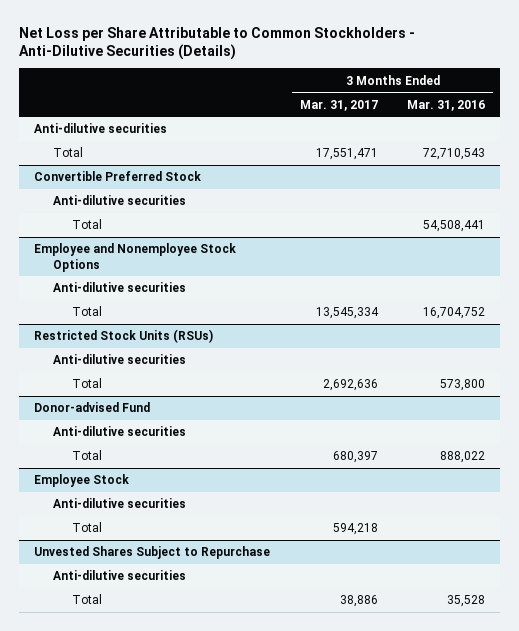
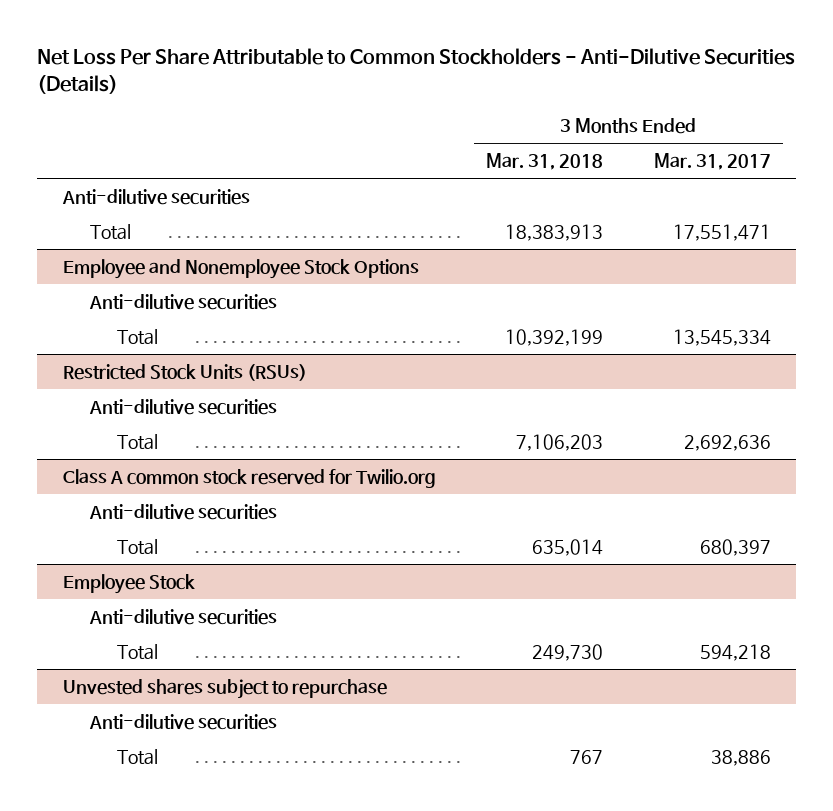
[18,26,415,61] Net Loss per Share Attributable to Common Stockholders - Anti-Dilutive Securities (Details) -> [37,48,796,95] Net Loss Per Share Attributable to Common Stockholders - Anti-Dilutive Securities (Details)
[407,99,486,111] Mar. 31, 2016 -> none
none -> [486,153,604,171] Mar. 31, 2018
[33,171,201,182] Convertible Preferred Stock -> none
[52,195,186,206] Anti-dilutive securities -> none
[72,219,103,230] Total -> none
[33,402,150,413] Donor-advised Fund -> [62,468,436,488] Class A common stock reserved for Twilio.org
[33,546,270,560] Unvested Shares Subject to Repurchase -> [62,678,387,699] Unvested shares subject to repurchase

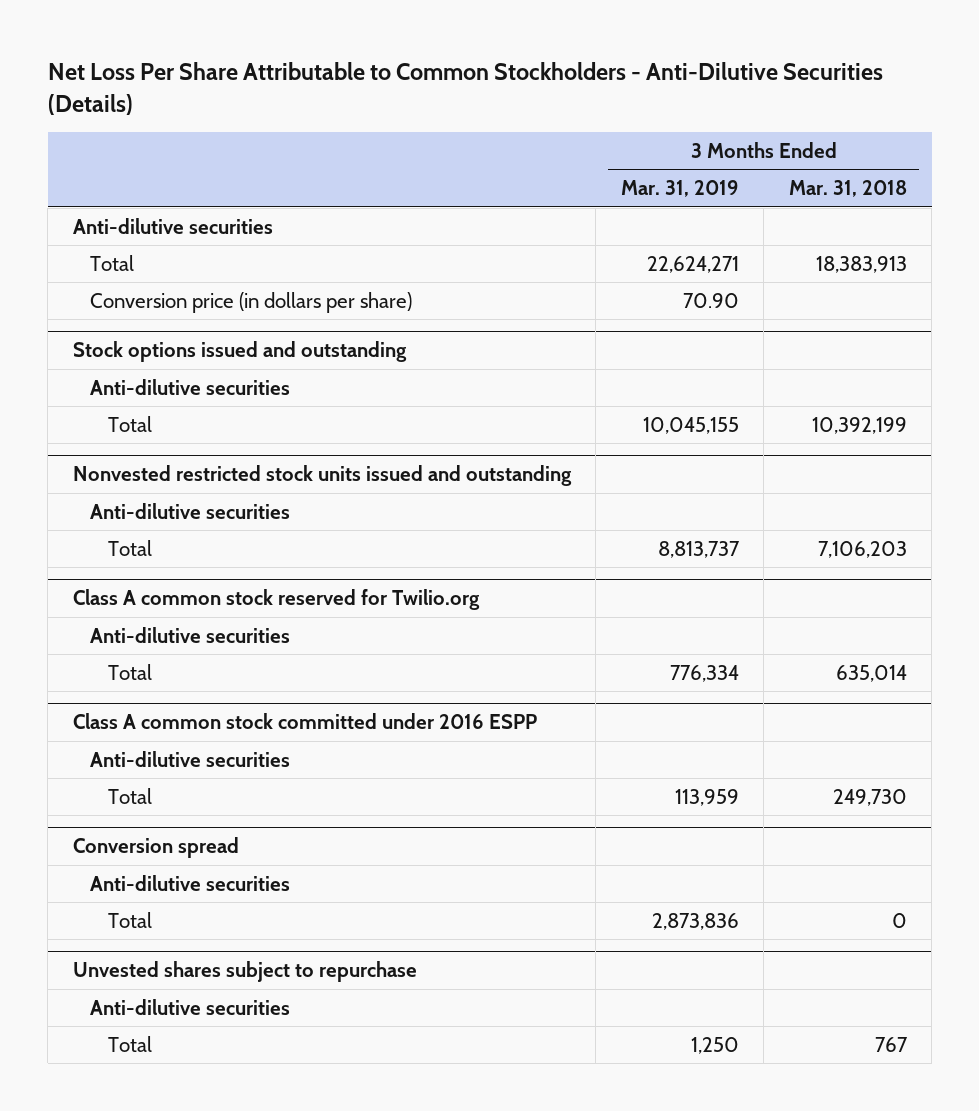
[653,153,771,171] Mar. 31, 2017 -> none
none -> [620,180,739,198] Mar. 31, 2019
[62,258,419,279] Employee and Nonemployee Stock Options -> none
none -> [90,291,413,313] Conversion price (in dollars per share)
none -> [72,341,407,363] Stock options issued and outstanding
[62,363,307,381] Restricted Stock Units (RSUs) -> [72,465,572,487] Nonvested restricted stock units issued and outstanding
[62,573,195,594] Employee Stock -> [72,713,537,730] Class A common stock committed under 2016 ESPP
none -> [72,837,239,859] Conversion spread
none -> [90,874,291,891] Anti-dilutive securities
none -> [107,911,152,928] Total

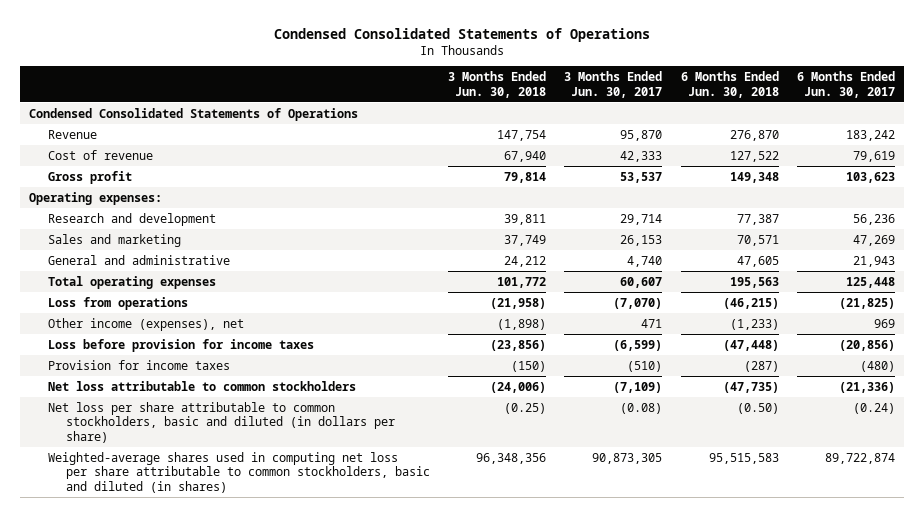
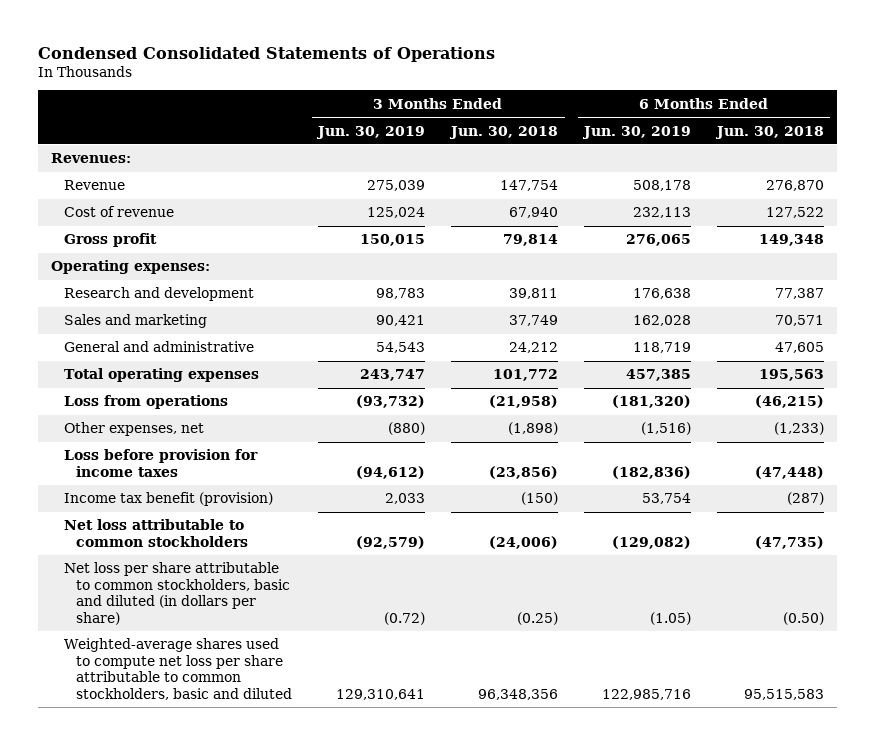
[564,70,663,98] 3 Months Ended Jun. 30, 2017 -> none
[796,70,895,98] 6 Months Ended Jun. 30, 2017 -> none
none -> [316,125,426,139] Jun. 30, 2019
none -> [582,125,692,139] Jun. 30, 2019
[29,107,359,121] Condensed Consolidated Statements of Operations -> none
none -> [50,153,131,164] Revenues:
[47,317,244,331] Other income (expenses), net -> [63,422,204,437] Other expenses, net
[47,359,230,370] Provision for income taxes -> [63,492,273,507] Income tax benefit (provision)
[47,451,431,493] Weighted-average shares used in computing net loss per share attributable to common stockholders, basic and diluted (in shares) -> [63,638,293,700] Weighted-average shares used to compute net loss per share attributable to common stockholders, basic and diluted

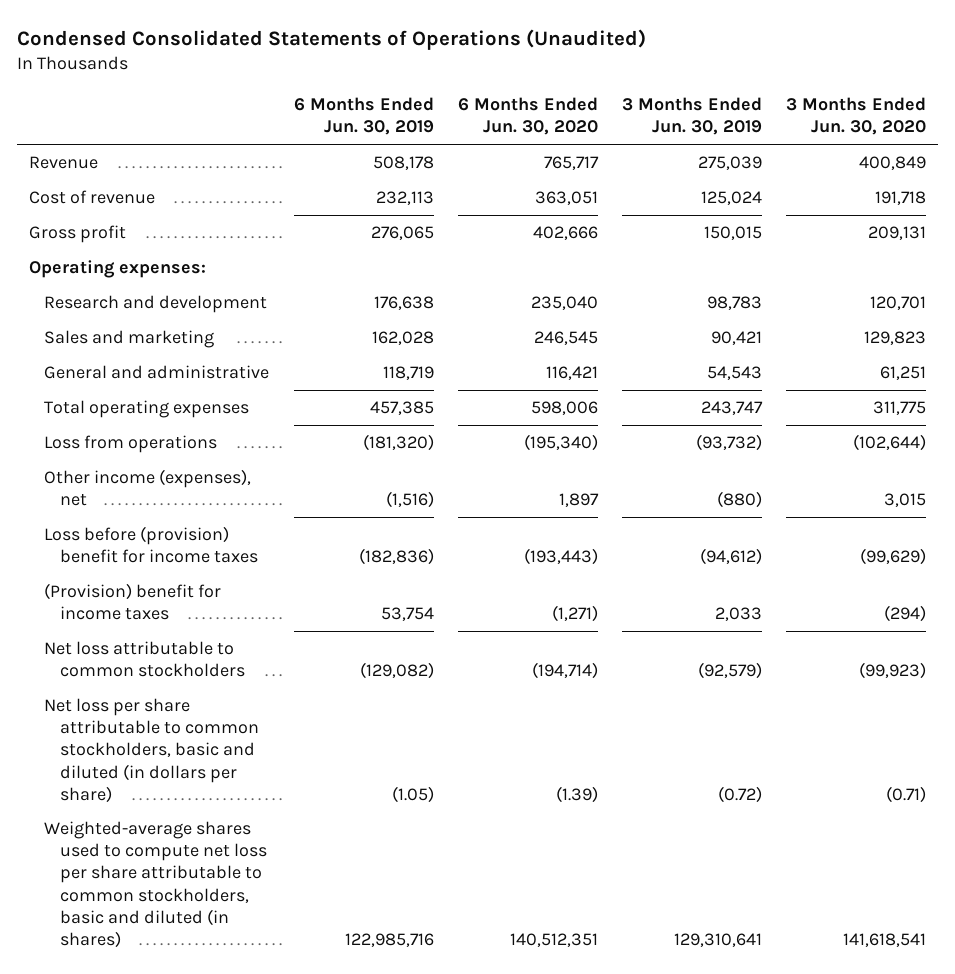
[37,46,495,62] Condensed Consolidated Statements of Operations -> [16,28,646,50] Condensed Consolidated Statements of Operations (Unaudited)
[449,125,559,139] Jun. 30, 2018 -> none
[714,125,824,139] Jun. 30, 2018 -> none
none -> [457,97,598,136] 6 Months Ended Jun. 30, 2020
none -> [786,97,927,136] 3 Months Ended Jun. 30, 2020
[50,153,131,164] Revenues: -> none
[63,422,204,437] Other expenses, net -> [44,469,252,507] Other income (expenses), net
[63,449,258,477] Loss before provision for income taxes -> [44,526,258,564] Loss before (provision) benefit for income taxes
[63,492,273,507] Income tax benefit (provision) -> [44,583,222,621] (Provision) benefit for income taxes
[63,638,293,700] Weighted-average shares used to compute net loss per share attributable to common stockholders, basic and diluted -> [44,821,267,948] Weighted-average shares used to compute net loss per share attributable to common stockholders, basic and diluted (in shares)

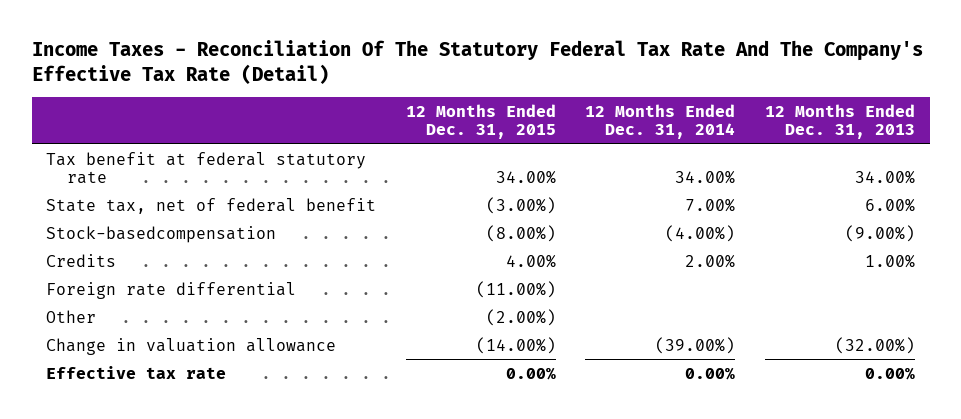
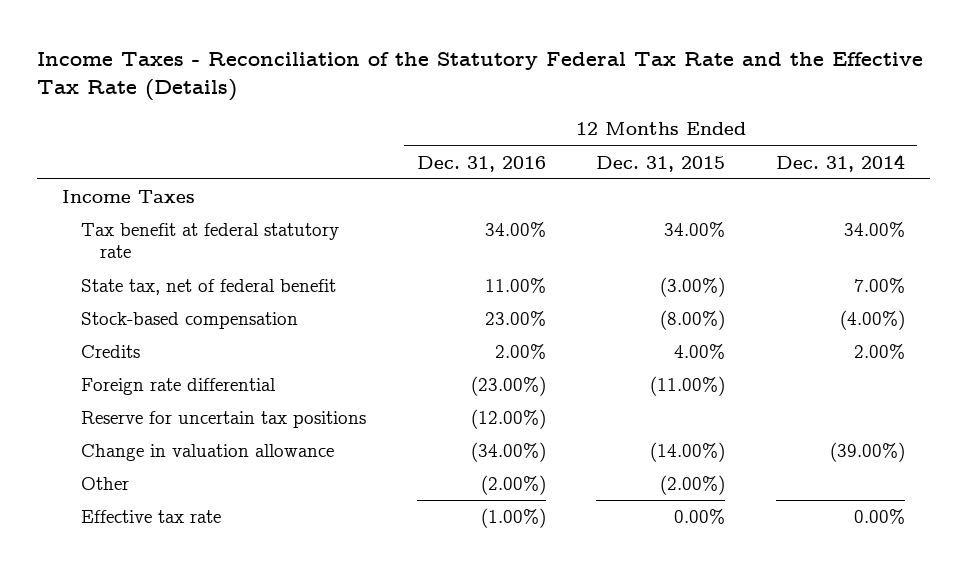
[31,40,923,85] Income Taxes - Reconciliation Of The Statutory Federal Tax Rate And The Company's Effective Tax Rate (Detail) -> [37,51,924,102] Income Taxes - Reconciliation of the Statutory Federal Tax Rate and the Effective Tax Rate (Details)
[764,103,915,140] 12 Months Ended Dec. 31, 2013 -> none
none -> [416,155,546,172] Dec. 31, 2016
none -> [62,189,196,203] Income Taxes
[46,225,277,243] Stock-basedcompensation -> [81,311,299,329] Stock-based compensation
none -> [81,410,367,428] Reserve for uncertain tax positions
[46,309,97,323] Other -> [81,476,130,490] Other

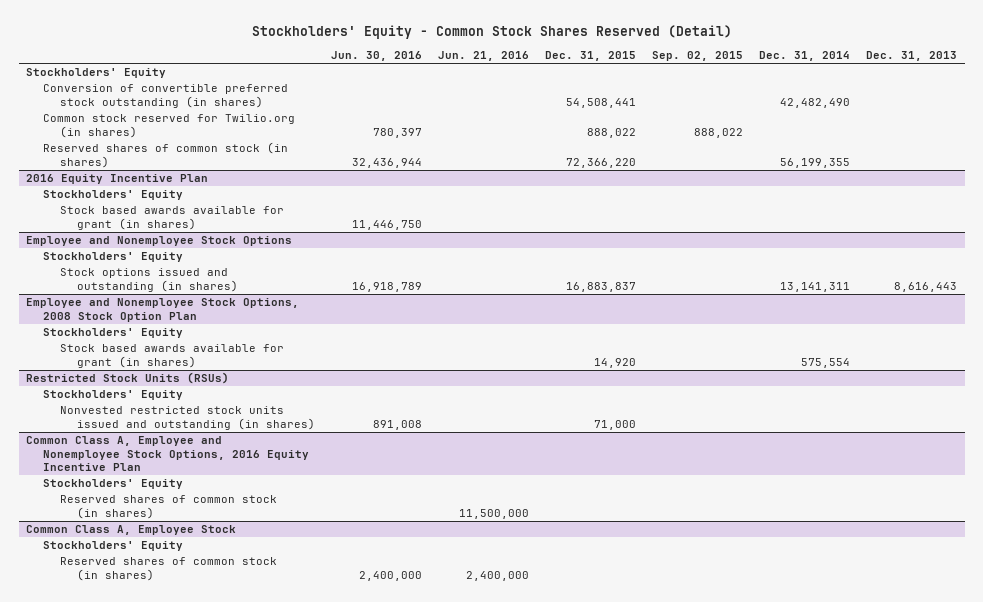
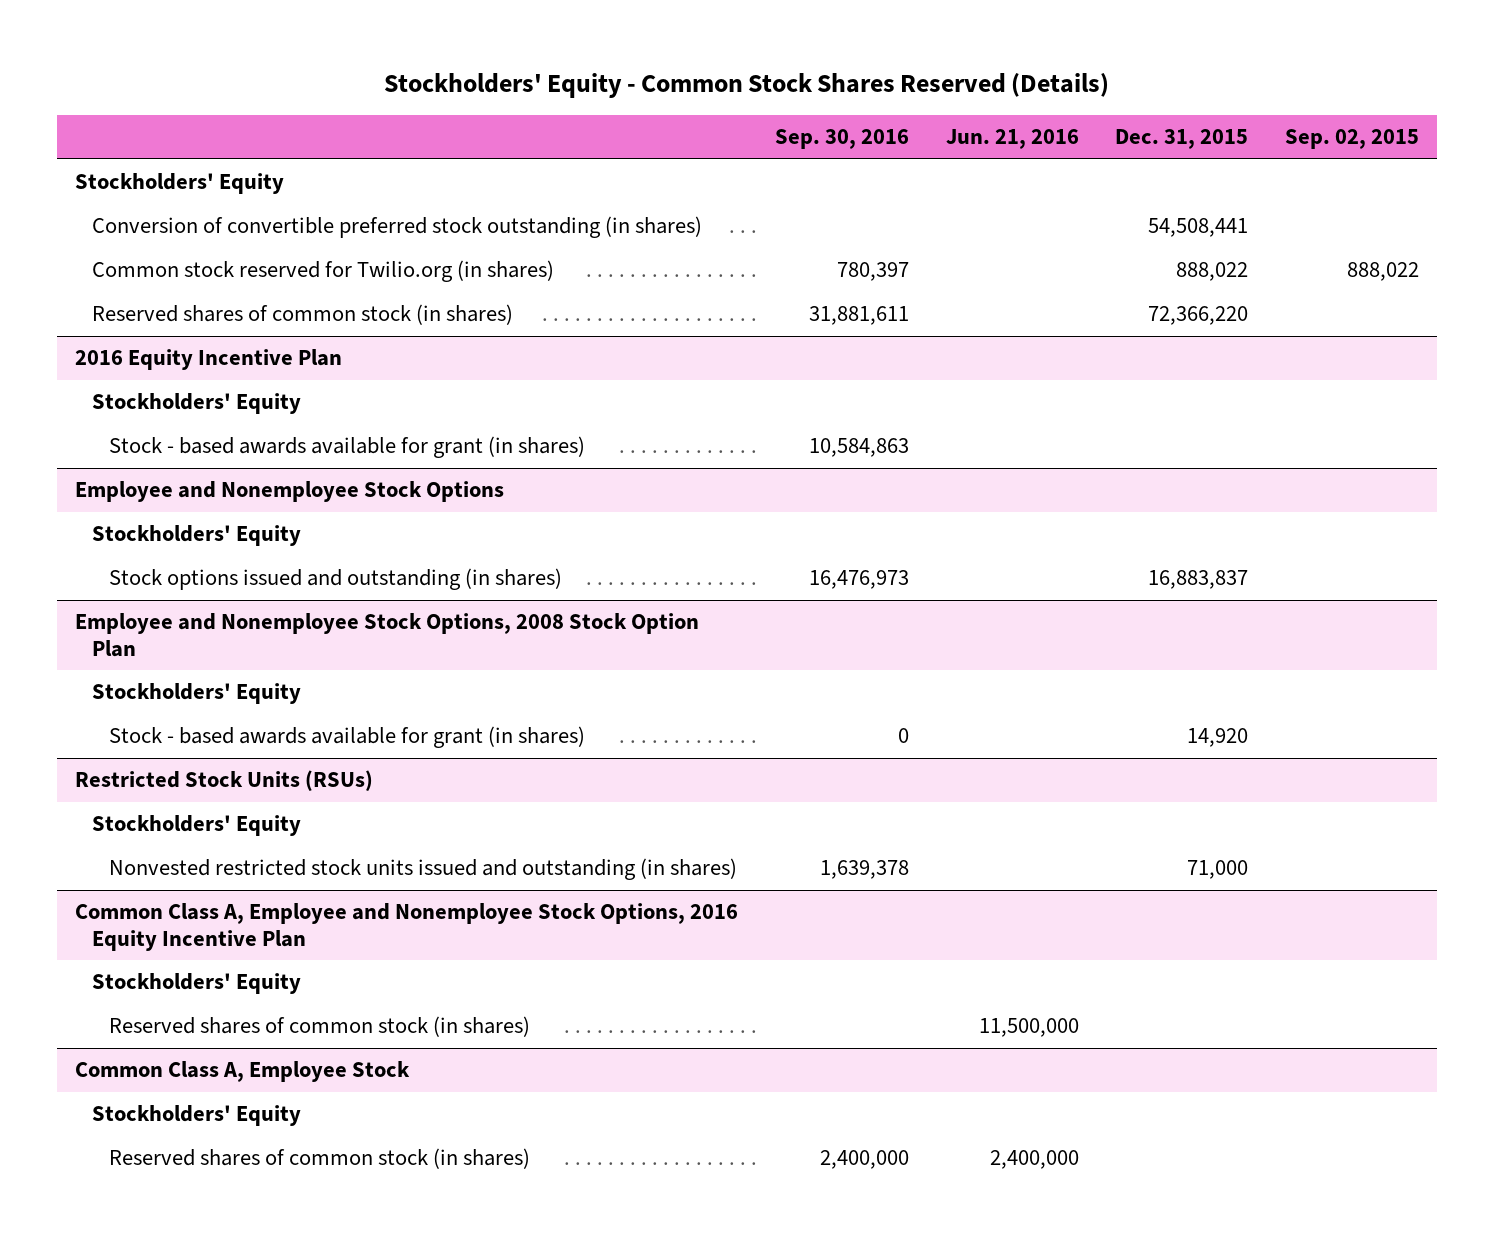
[251,24,732,39] Stockholders' Equity - Common Stock Shares Reserved (Detail) -> [384,73,1110,99] Stockholders' Equity - Common Stock Shares Reserved (Details)
[331,51,423,62] Jun. 30, 2016 -> none
[758,51,850,62] Dec. 31, 2014 -> none
[865,51,957,62] Dec. 31, 2013 -> none
none -> [775,129,910,150] Sep. 30, 2016
[60,206,285,230] Stock based awards available for grant (in shares) -> [108,436,585,459] Stock - based awards available for grant (in shares)
[60,344,285,368] Stock based awards available for grant (in shares) -> [108,726,585,749] Stock - based awards available for grant (in shares)

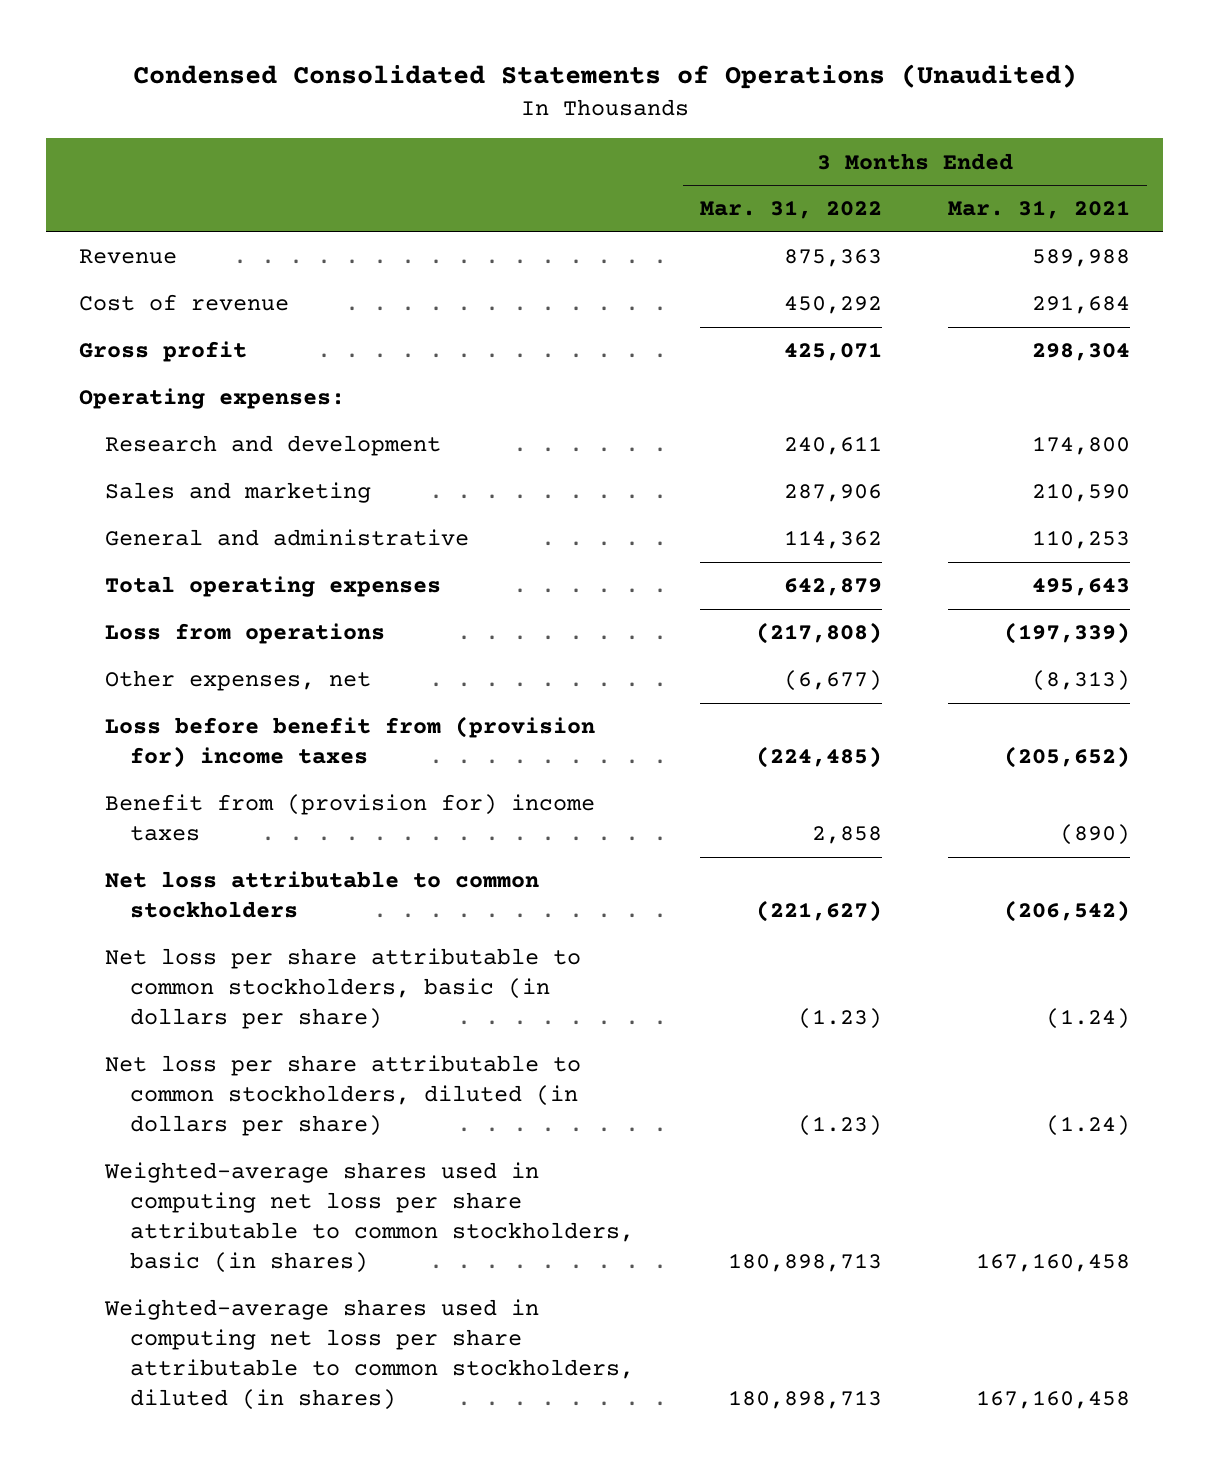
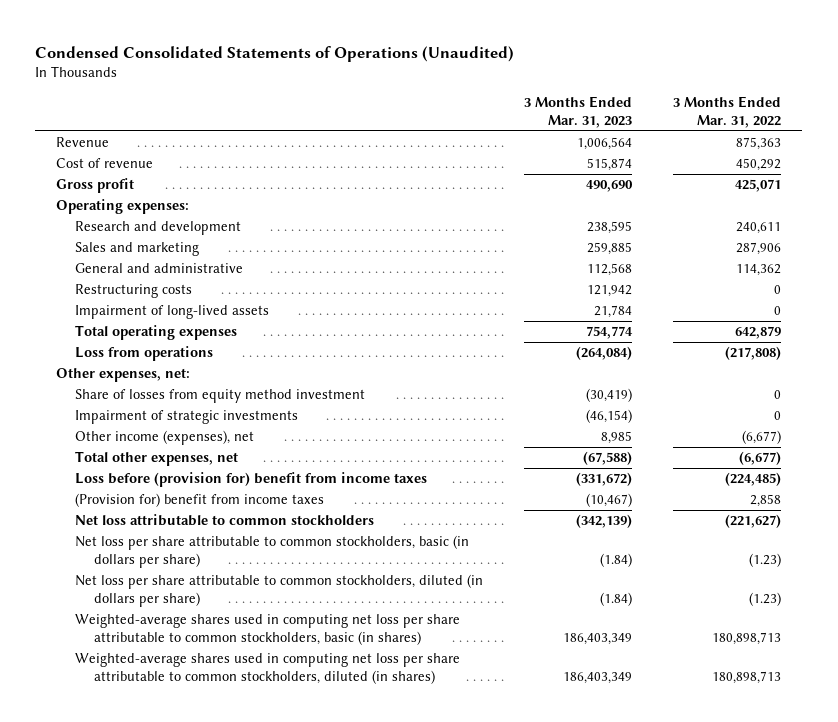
[948,200,1131,220] Mar. 31, 2021 -> none
none -> [524,95,633,128] 3 Months Ended Mar. 31, 2023
none -> [75,284,193,299] Restructuring costs
none -> [75,305,270,320] Impairment of long-lived assets
none -> [56,368,191,383] Other expenses, net:
none -> [75,389,366,404] Share of losses from equity method investment
none -> [75,410,299,425] Impairment of strategic investments
[104,670,371,692] Other expenses, net -> [75,430,255,446] Other income (expenses), net
none -> [75,451,239,467] Total other expenses, net
[104,716,595,769] Loss before benefit from (provision for) income taxes -> [75,472,428,488] Loss before (provision for) benefit from income taxes
[104,794,595,842] Benefit from (provision for) income taxes -> [75,493,325,508] (Provision for) benefit from income taxes

